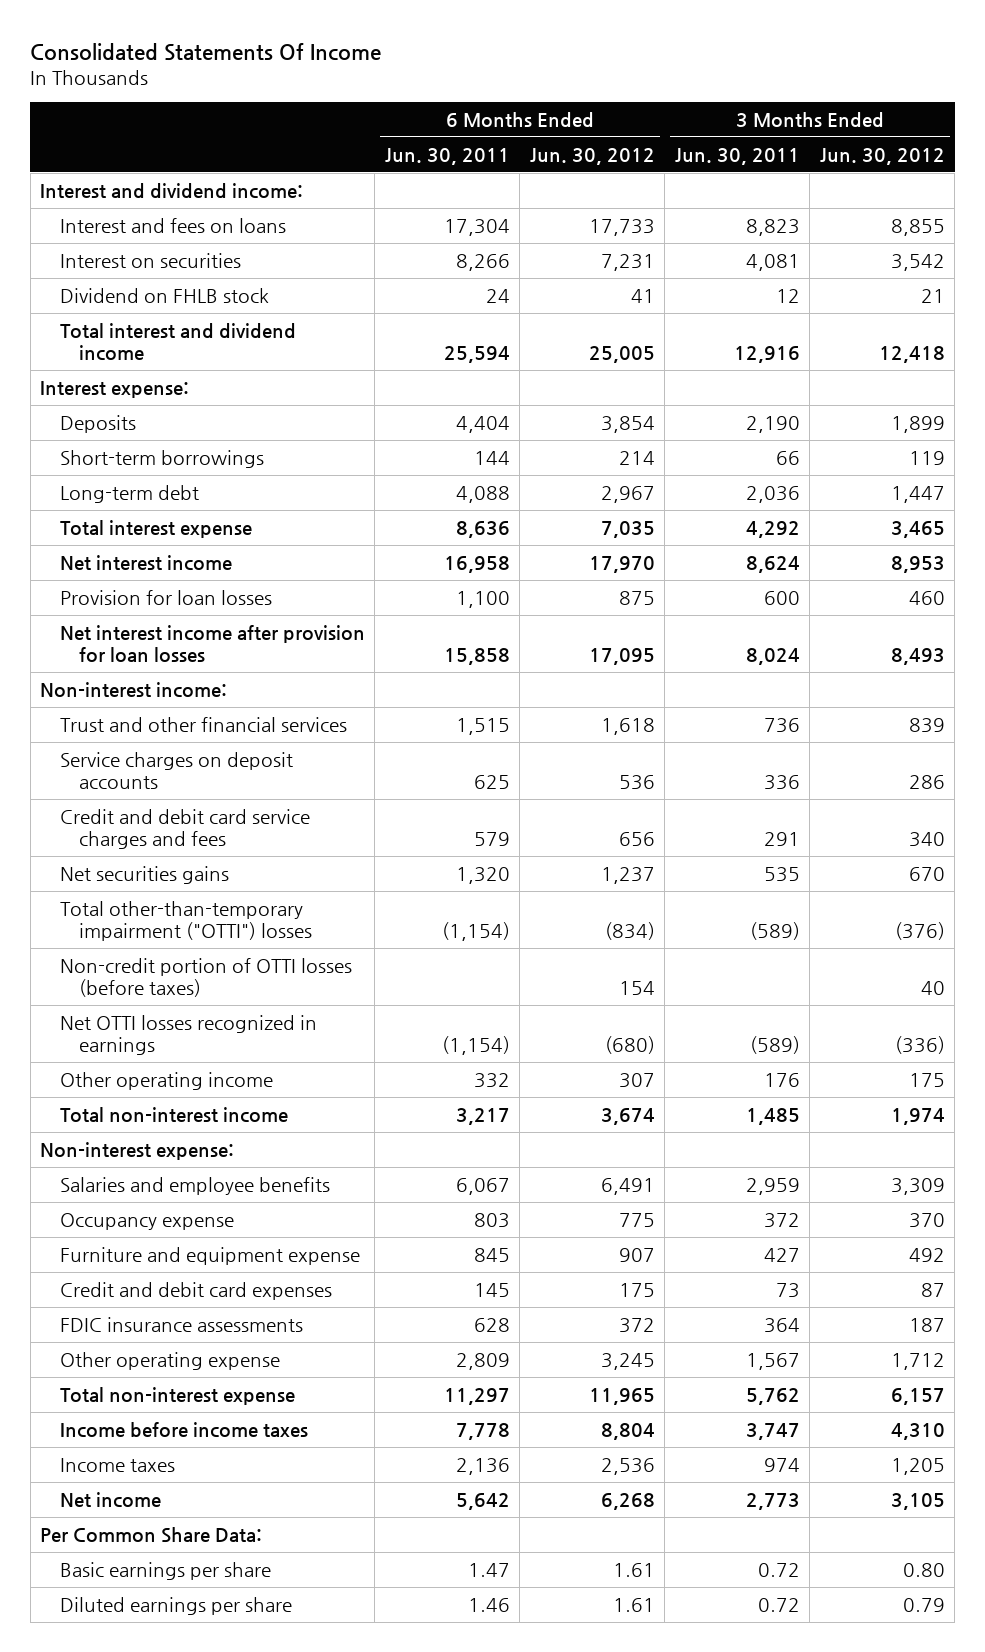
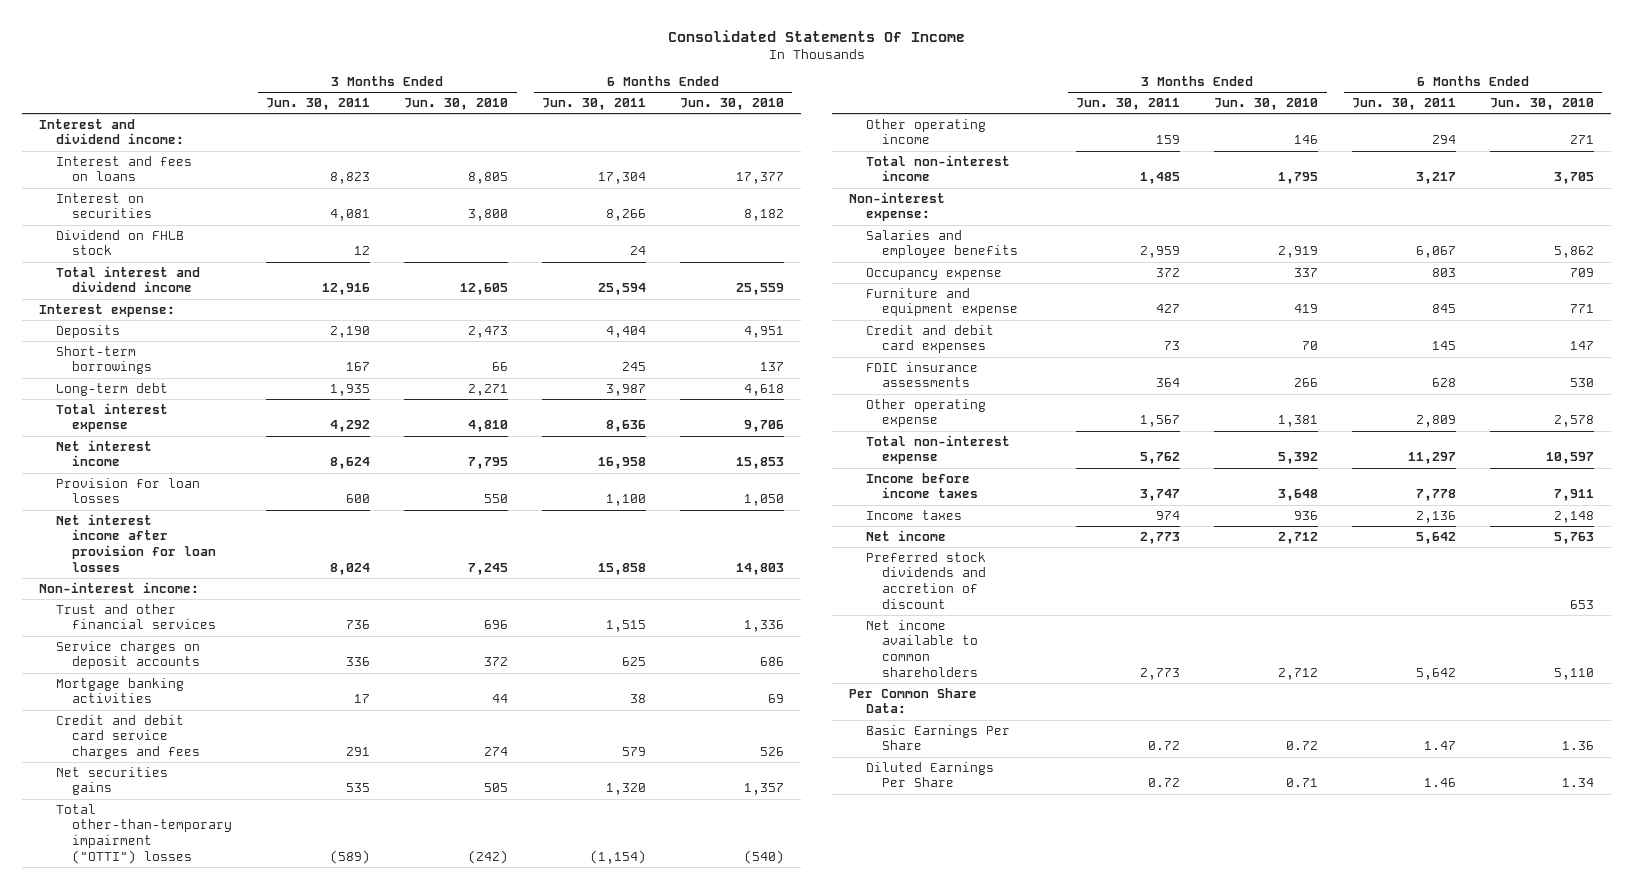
[529,147,655,165] Jun. 30, 2012 -> none
[819,147,945,165] Jun. 30, 2012 -> none
none -> [404,98,509,111] Jun. 30, 2010
none -> [679,98,784,111] Jun. 30, 2010
[473,450,510,465] 144 -> [622,362,647,372] 245
[775,450,800,465] 66 -> [346,362,371,372] 167
[455,485,510,503] 4,088 -> [606,383,647,396] 3,987
[745,485,800,503] 2,036 -> [330,383,371,396] 1,935
none -> [55,677,184,704] Mortgage banking activities
[59,957,352,997] Non-credit portion of OTTI losses (before taxes) -> none
[59,1014,317,1055] Net OTTI losses recognized in earnings -> none
[473,1072,510,1088] 332 -> [1432,135,1457,145] 294
[763,1072,800,1087] 176 -> [1156,135,1181,145] 159
none -> [865,551,987,609] Preferred stock dividends and accretion of discount
none -> [865,619,979,677] Net income available to common shareholders
[59,1561,271,1580] Basic earnings per share -> [865,724,1010,751] Basic Earnings Per Share
[59,1596,292,1615] Diluted earnings per share -> [865,761,994,788] Diluted Earnings Per Share

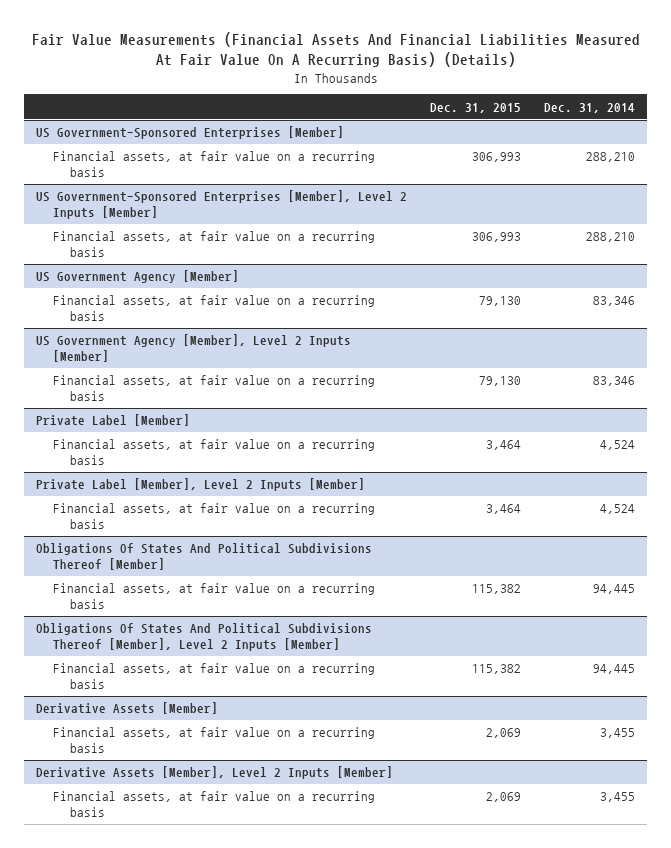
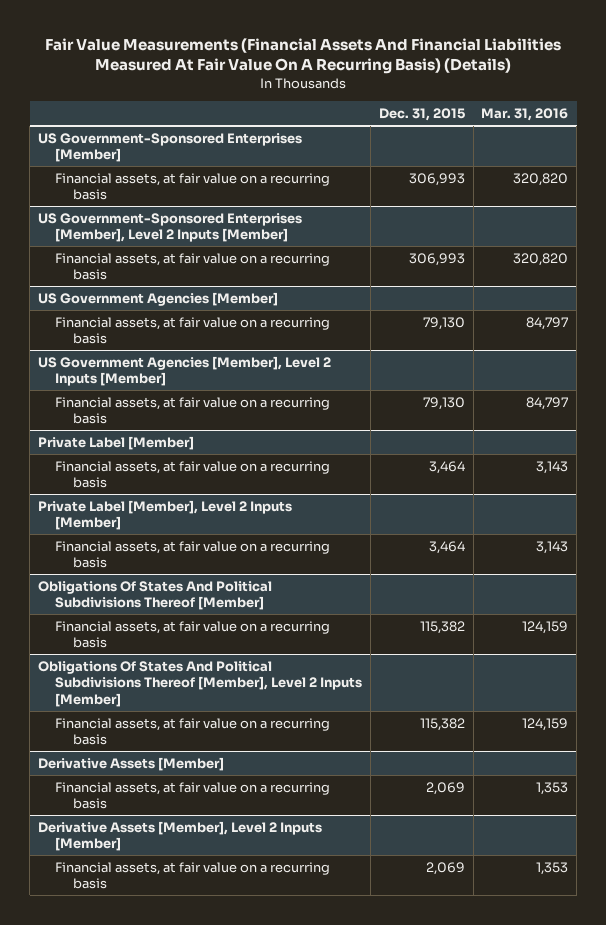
[544,102,636,113] Dec. 31, 2014 -> none
none -> [481,107,569,121] Mar. 31, 2016
[36,270,240,284] US Government Agency [Member] -> [37,291,278,306] US Government Agencies [Member]
[36,334,352,363] US Government Agency [Member], Level 2 Inputs [Member] -> [37,355,331,387] US Government Agencies [Member], Level 2 Inputs [Member]

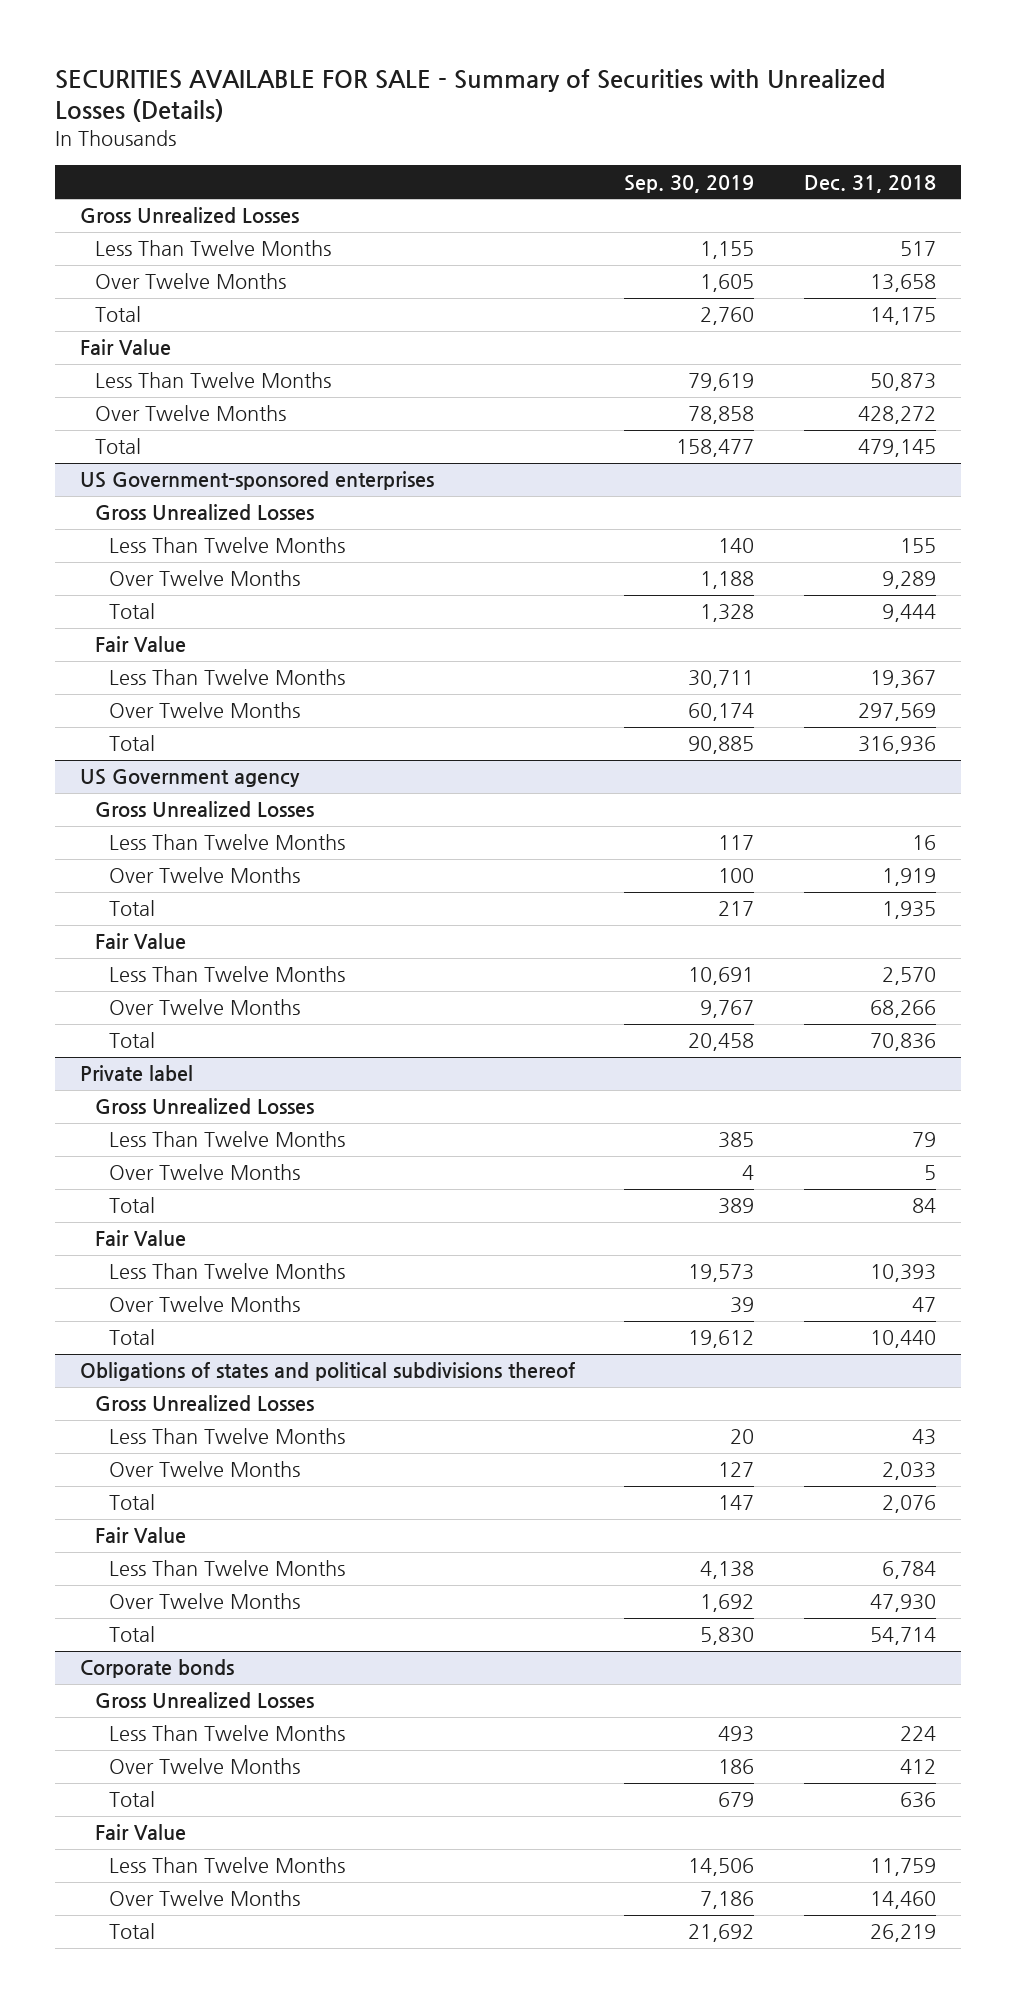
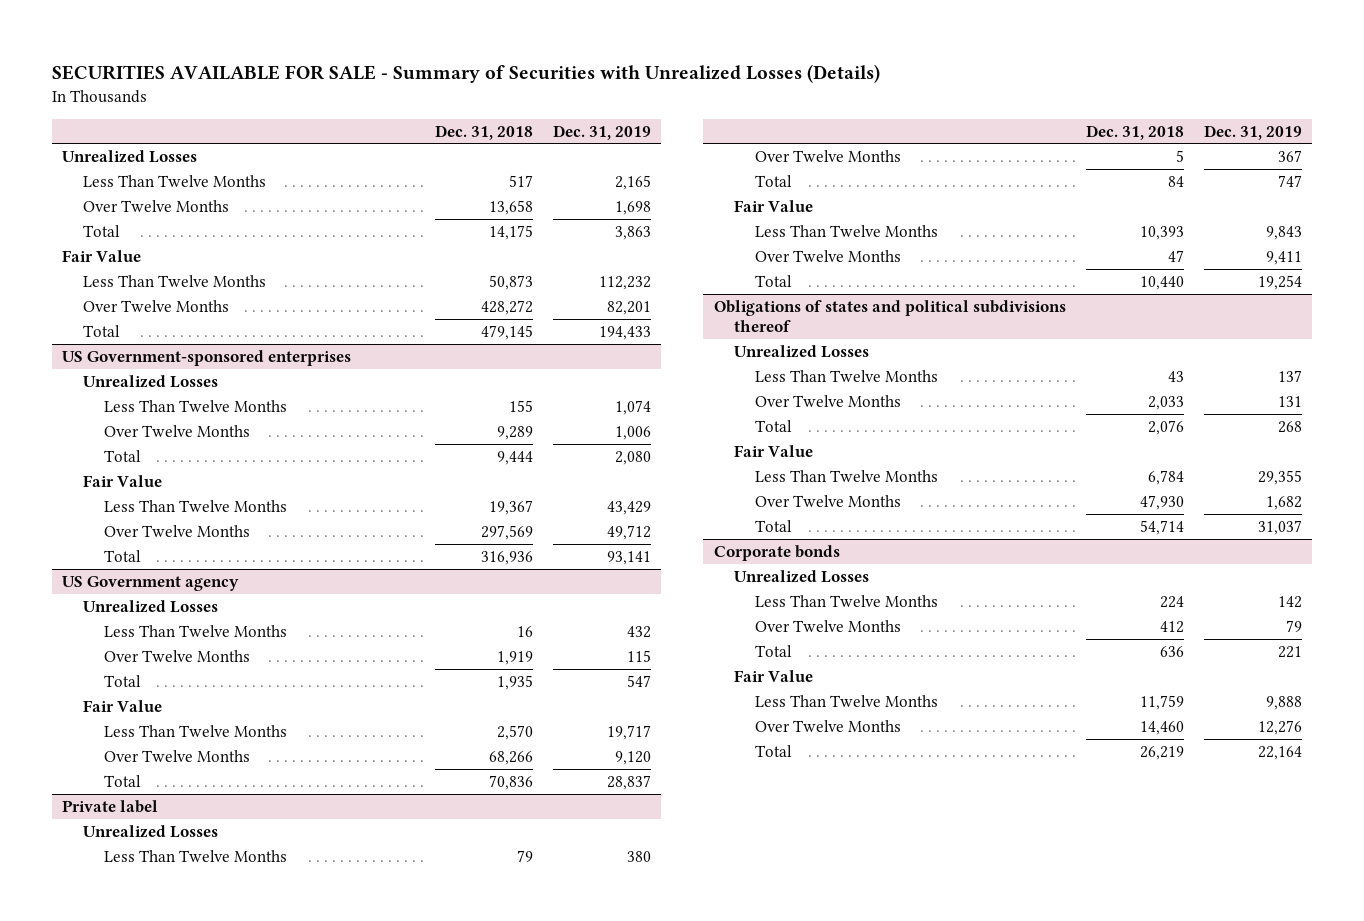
[624,174,755,193] Sep. 30, 2019 -> none
none -> [552,124,651,140] Dec. 31, 2019
[79,207,299,224] Gross Unrealized Losses -> [62,149,198,163] Unrealized Losses
[94,504,314,521] Gross Unrealized Losses -> [83,374,219,388] Unrealized Losses
[94,801,314,818] Gross Unrealized Losses -> [83,599,219,613] Unrealized Losses
[94,1098,314,1115] Gross Unrealized Losses -> [83,824,219,838] Unrealized Losses
[94,1395,314,1412] Gross Unrealized Losses -> [734,344,870,358] Unrealized Losses
[94,1692,314,1709] Gross Unrealized Losses -> [734,569,870,583] Unrealized Losses

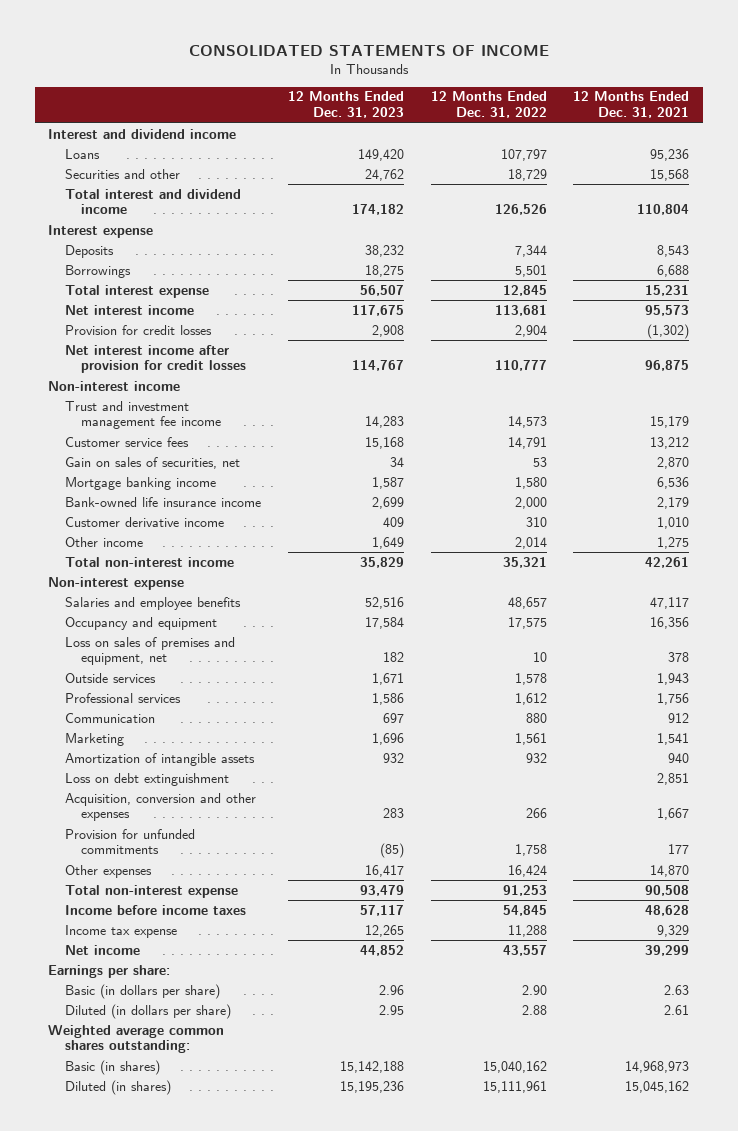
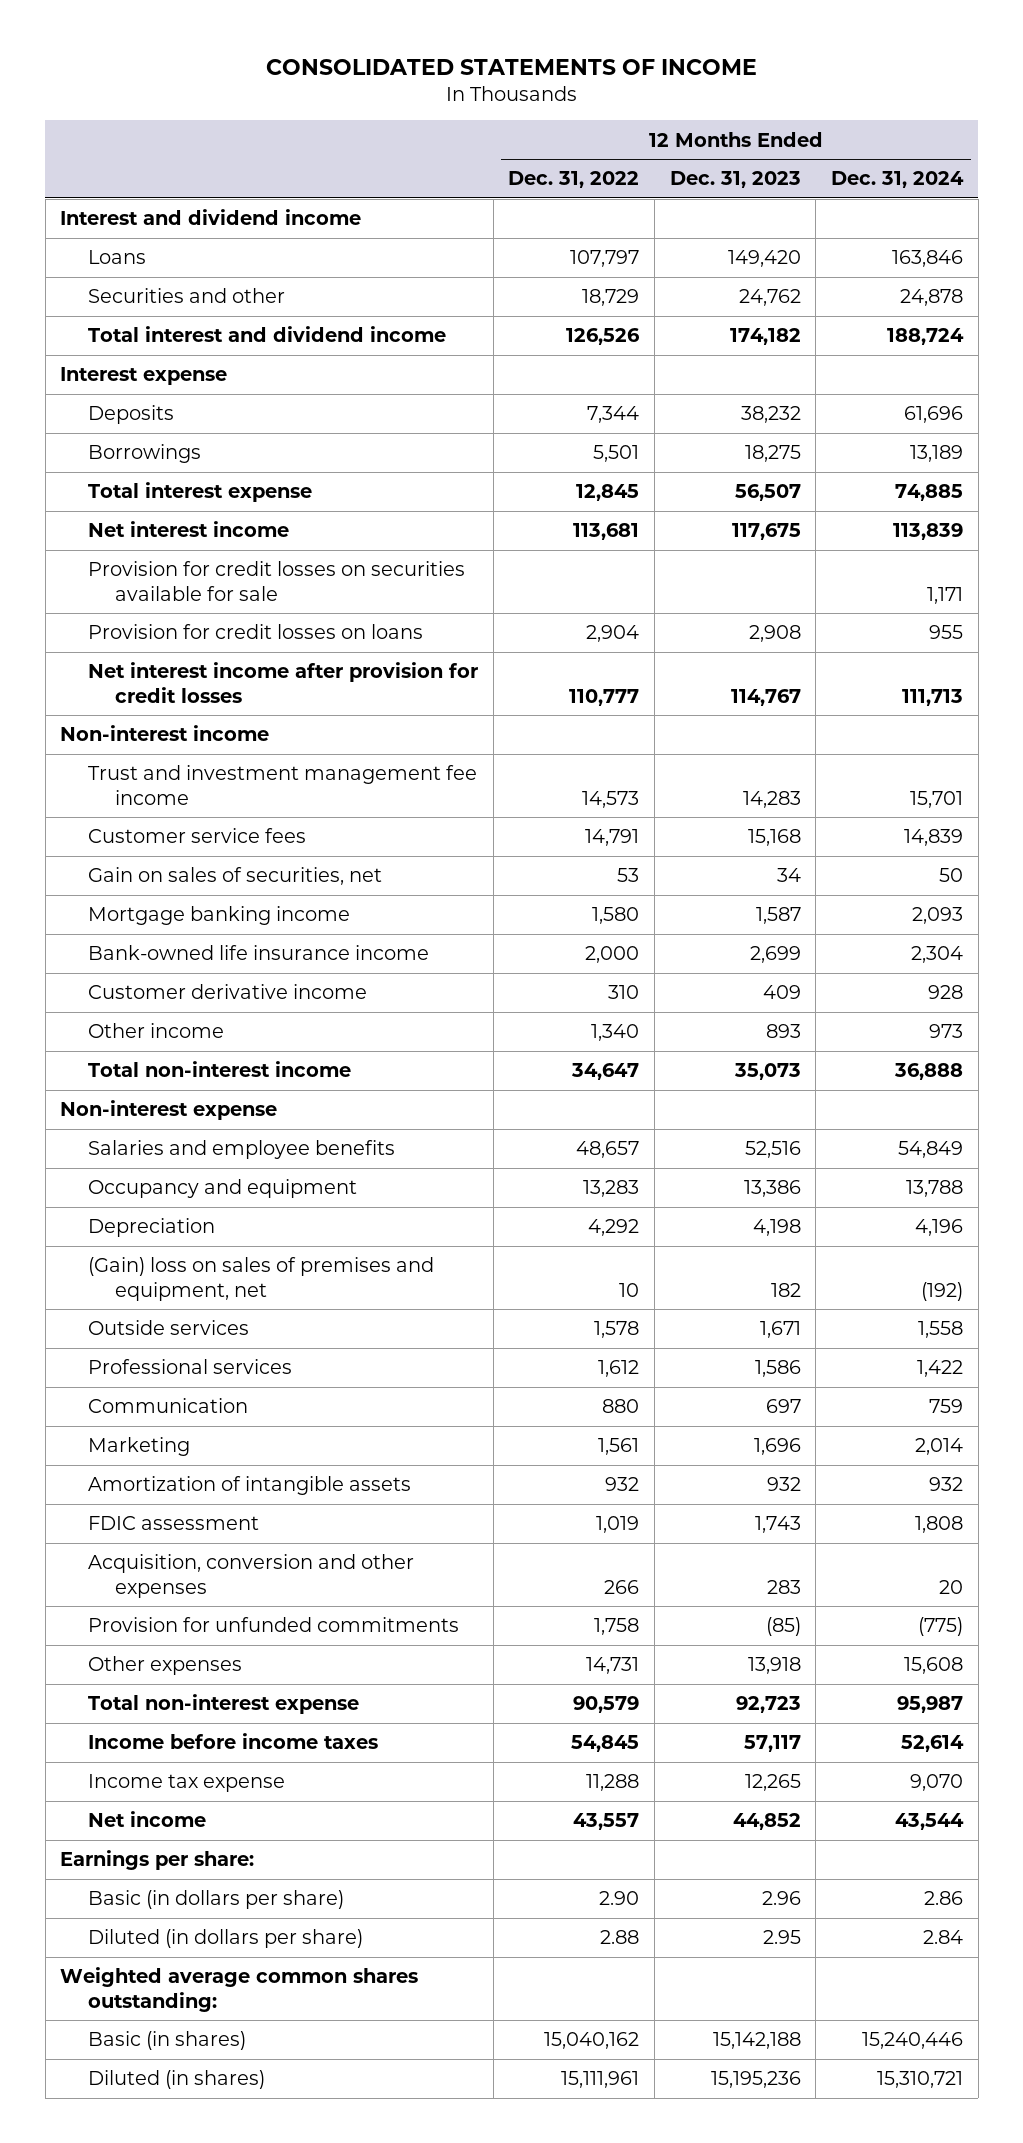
[573,91,690,119] 12 Months Ended Dec. 31, 2021 -> none
none -> [831,171,965,189] Dec. 31, 2024
none -> [87,561,465,601] Provision for credit losses on securities available for sale
[64,324,212,335] Provision for credit losses -> [87,624,423,640] Provision for credit losses on loans
[371,536,404,549] 1,649 -> [765,1024,801,1039] 893
[514,536,547,549] 2,014 -> [591,1024,640,1042] 1,340
[359,556,404,568] 35,829 -> [733,1063,801,1081] 35,073
[502,556,547,568] 35,321 -> [571,1063,640,1081] 34,647
[364,616,404,629] 17,584 -> [743,1180,801,1198] 13,386
[507,616,547,629] 17,575 -> [583,1180,640,1198] 13,283
none -> [87,1218,215,1238] Depreciation
[64,636,235,666] Loss on sales of premises and equipment, net -> [87,1257,434,1301] (Gain) loss on sales of premises and equipment, net
[64,772,229,786] Loss on debt extinguishment -> none
none -> [87,1516,259,1531] FDIC assessment
[364,864,404,877] 16,417 -> [747,1657,801,1675] 13,918
[507,864,547,877] 16,424 -> [586,1657,640,1675] 14,731
[359,884,404,896] 93,479 -> [735,1696,801,1714] 92,723
[502,884,547,896] 91,253 -> [573,1696,640,1714] 90,579

